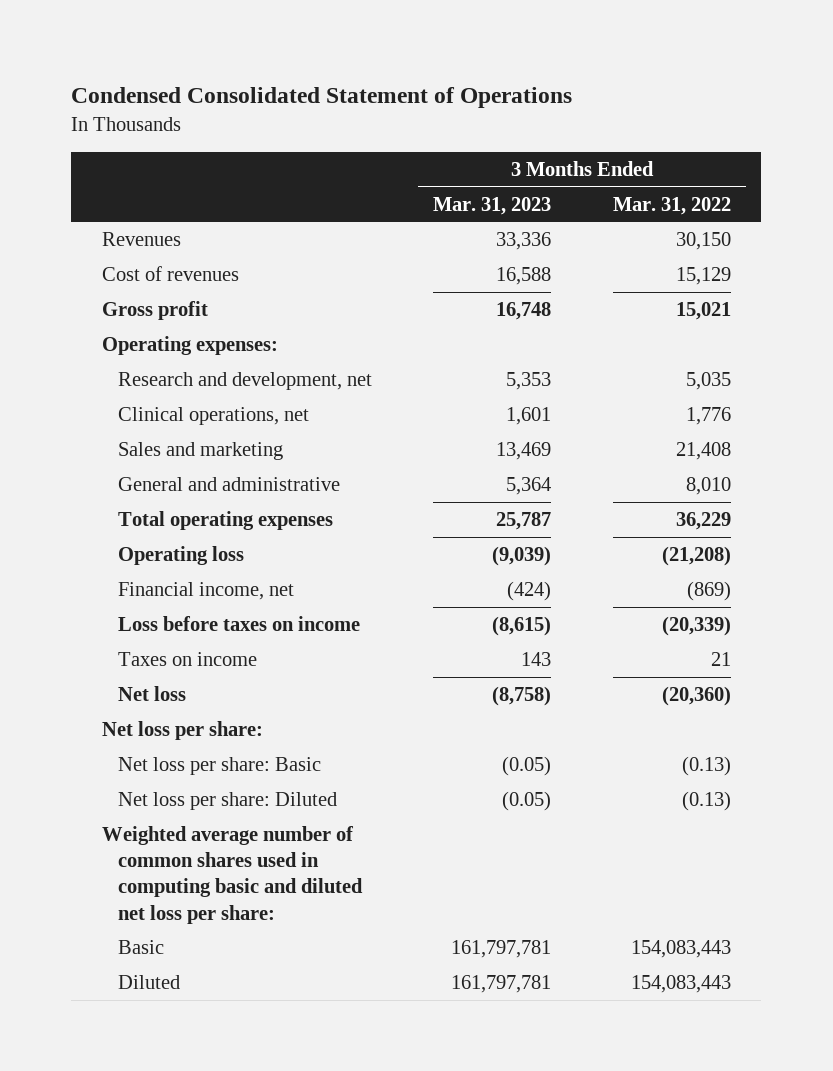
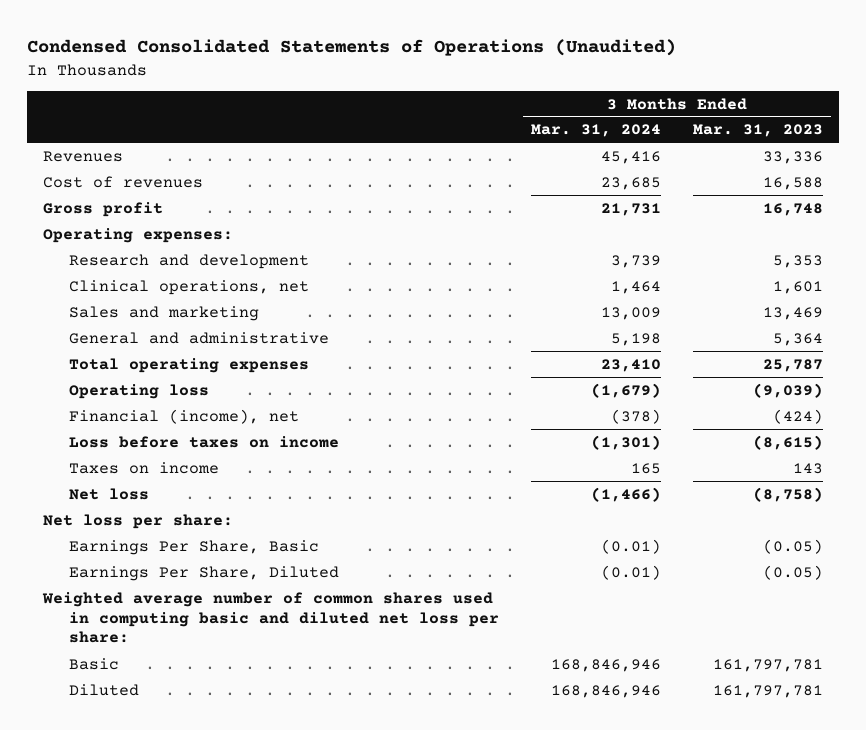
[71,87,573,109] Condensed Consolidated Statement of Operations -> [27,39,677,57] Condensed Consolidated Statements of Operations (Unaudited)
[612,196,731,215] Mar. 31, 2022 -> none
none -> [530,124,661,138] Mar. 31, 2024
[117,372,372,391] Research and development, net -> [68,253,309,269] Research and development
[117,582,294,601] Financial income, net -> [68,408,299,424] Financial (income), net
[117,757,321,776] Net loss per share: Basic -> [68,539,319,555] Earnings Per Share, Basic
[117,792,337,811] Net loss per share: Diluted -> [68,565,339,581] Earnings Per Share, Diluted

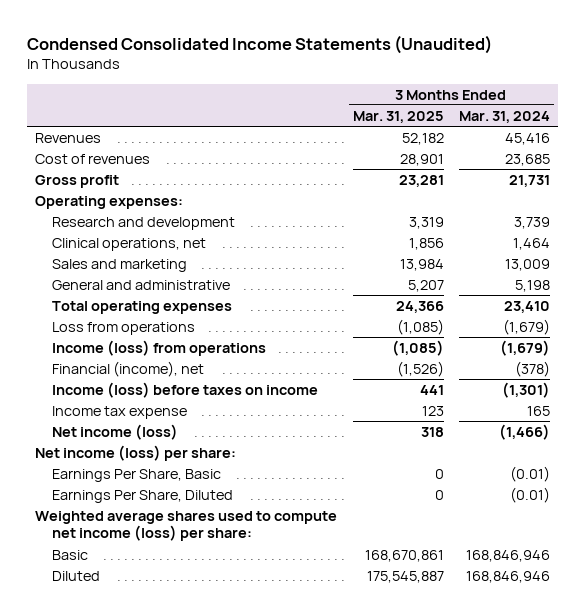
[27,39,677,57] Condensed Consolidated Statements of Operations (Unaudited) -> [27,34,493,54] Condensed Consolidated Income Statements (Unaudited)
[692,124,823,138] Mar. 31, 2023 -> none
none -> [352,110,444,123] Mar. 31, 2025
[68,383,209,399] Operating loss -> [52,321,196,335] Loss from operations
none -> [52,339,267,356] Income (loss) from operations
[68,435,339,448] Loss before taxes on income -> [52,381,319,398] Income (loss) before taxes on income
[68,461,219,474] Taxes on income -> [52,405,188,419] Income tax expense
[68,487,149,500] Net loss -> [52,423,179,440] Net income (loss)
[43,513,234,529] Net loss per share: -> [35,444,237,461] Net income (loss) per share:
[42,591,499,644] Weighted average number of common shares used in computing basic and diluted net loss per share: -> [35,510,338,542] Weighted average shares used to compute net income (loss) per share:

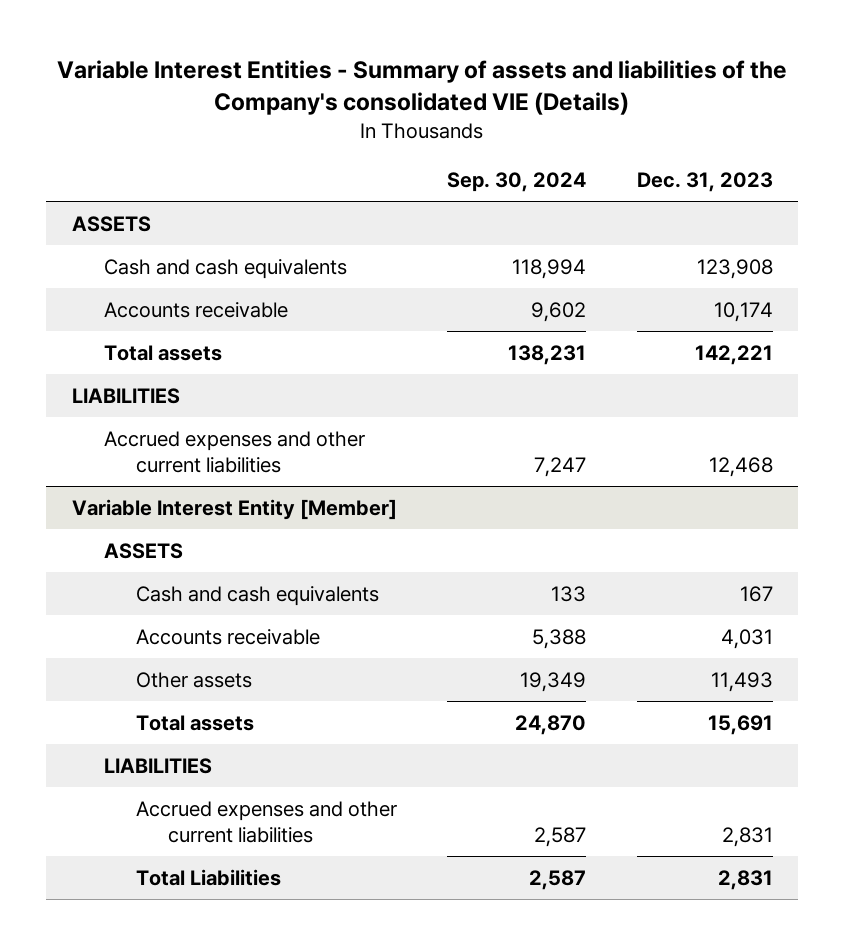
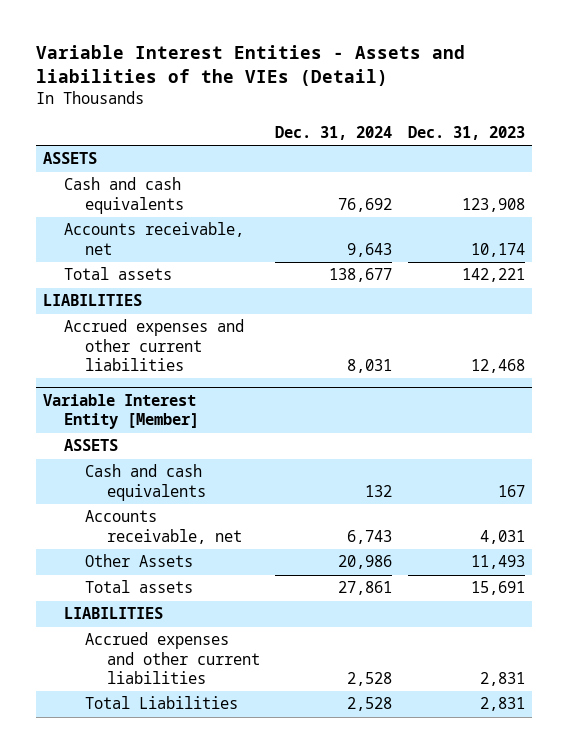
[57,60,788,116] Variable Interest Entities - Summary of assets and liabilities of the Company's consolidated VIE (Details) -> [35,45,465,87] Variable Interest Entities - Assets and liabilities of the VIEs (Detail)
[447,172,587,193] Sep. 30, 2024 -> none
none -> [275,125,393,140] Dec. 31, 2024
[103,301,288,318] Accounts receivable -> [64,222,245,255] Accounts receivable, net
[135,628,320,645] Accounts receivable -> [85,510,242,544] Accounts receivable, net
[135,671,252,688] Other assets -> [85,554,194,568] Other Assets

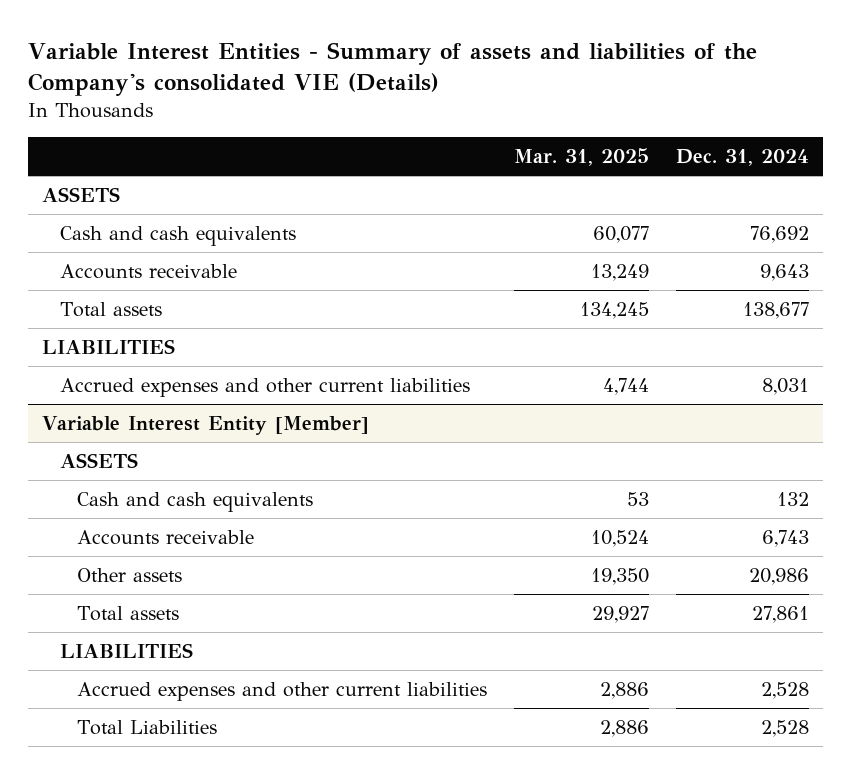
[35,45,465,87] Variable Interest Entities - Assets and liabilities of the VIEs (Detail) -> [28,42,758,96] Variable Interest Entities - Summary of assets and liabilities of the Company's consolidated VIE (Details)
[407,125,525,140] Dec. 31, 2023 -> none
none -> [514,147,650,166] Mar. 31, 2025
[64,222,245,255] Accounts receivable, net -> [59,264,237,280] Accounts receivable
[85,510,242,544] Accounts receivable, net -> [77,530,255,546] Accounts receivable
[85,554,194,568] Other Assets -> [77,568,183,583] Other assets

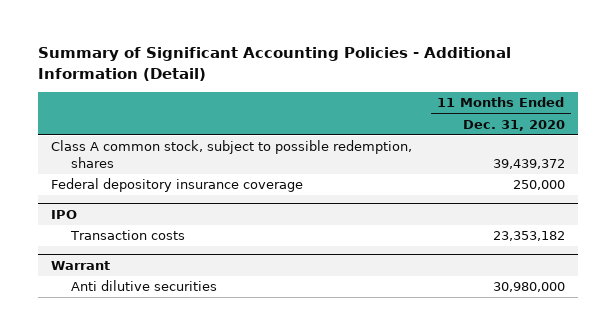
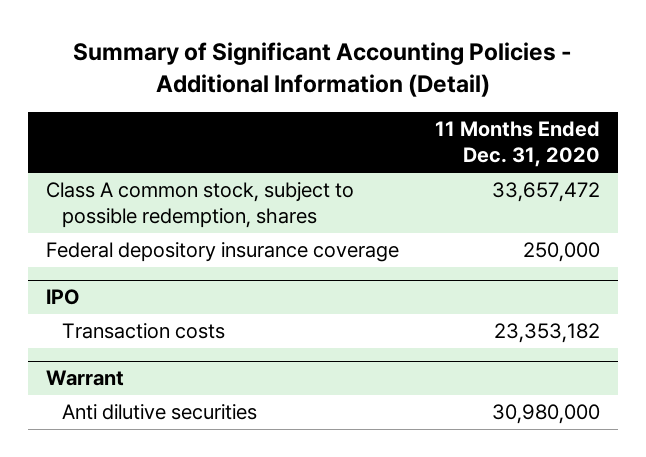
[492,158,565,169] 39,439,372 -> [491,182,600,203] 33,657,472

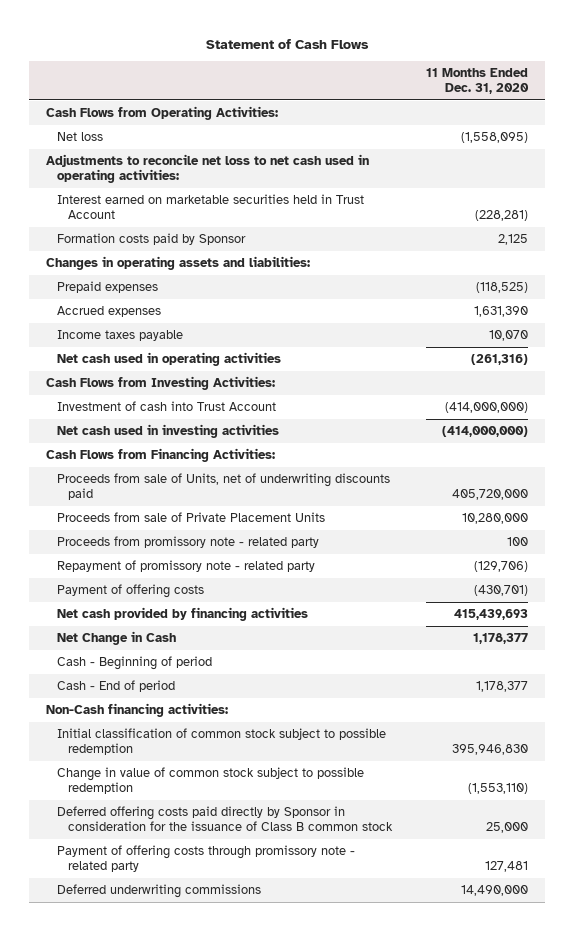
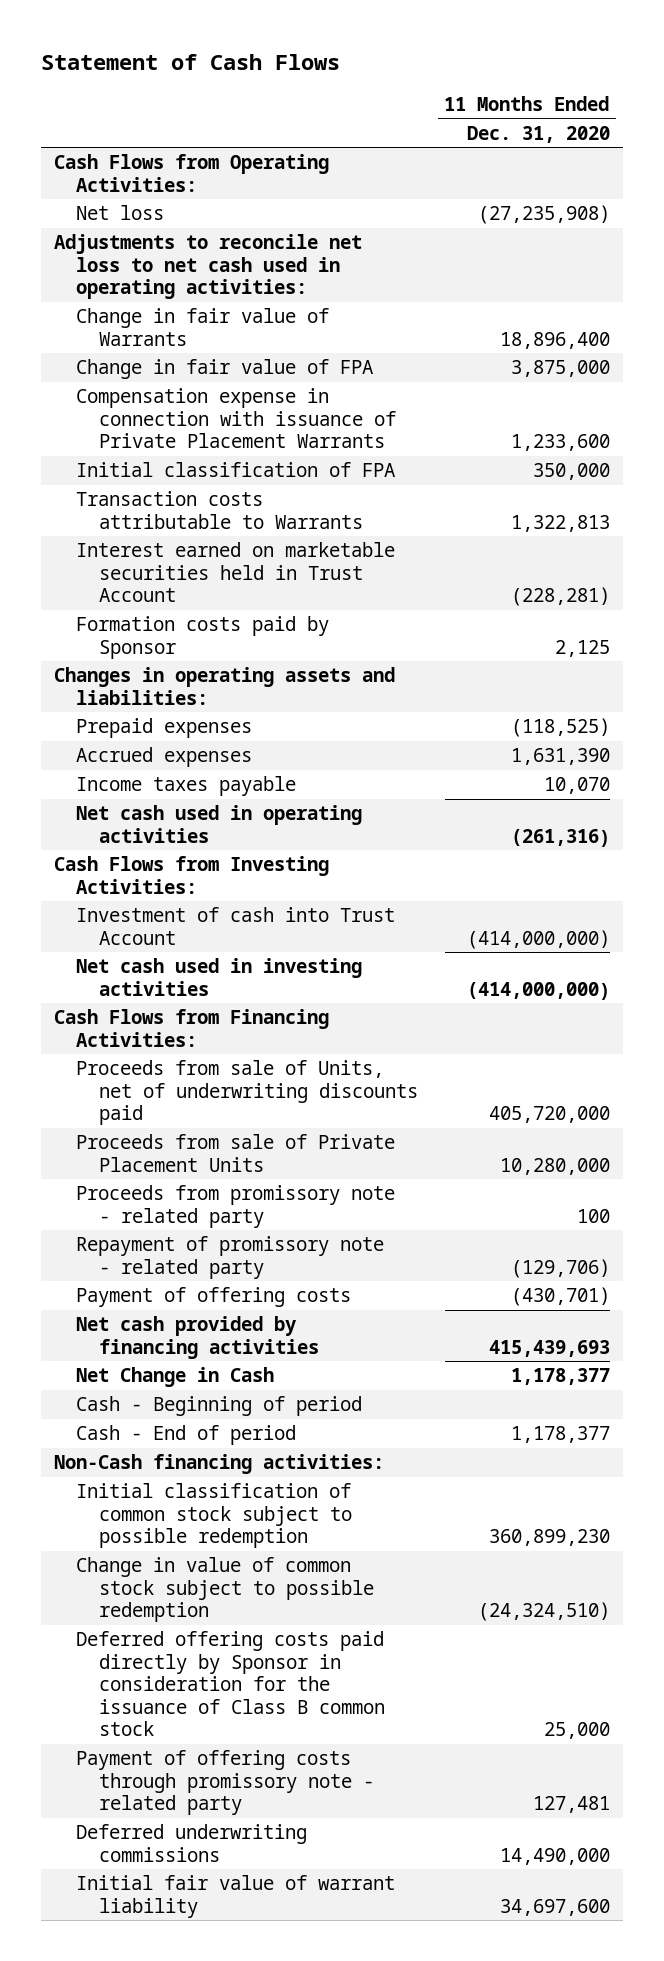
[460,132,528,144] (1,558,095) -> [477,205,610,225] (27,235,908)
none -> [76,308,330,346] Change in fair value of Warrants
none -> [76,359,375,380] Change in fair value of FPA
none -> [76,388,396,449] Compensation expense in connection with issuance of Private Placement Warrants
none -> [76,462,397,478] Initial classification of FPA
none -> [76,491,363,529] Transaction costs attributable to Warrants
[451,744,528,756] 395,946,830 -> [488,1529,610,1547] 360,899,230
[467,783,528,795] (1,553,110) -> [477,1602,610,1622] (24,324,510)
none -> [76,1875,396,1918] Initial fair value of warrant liability

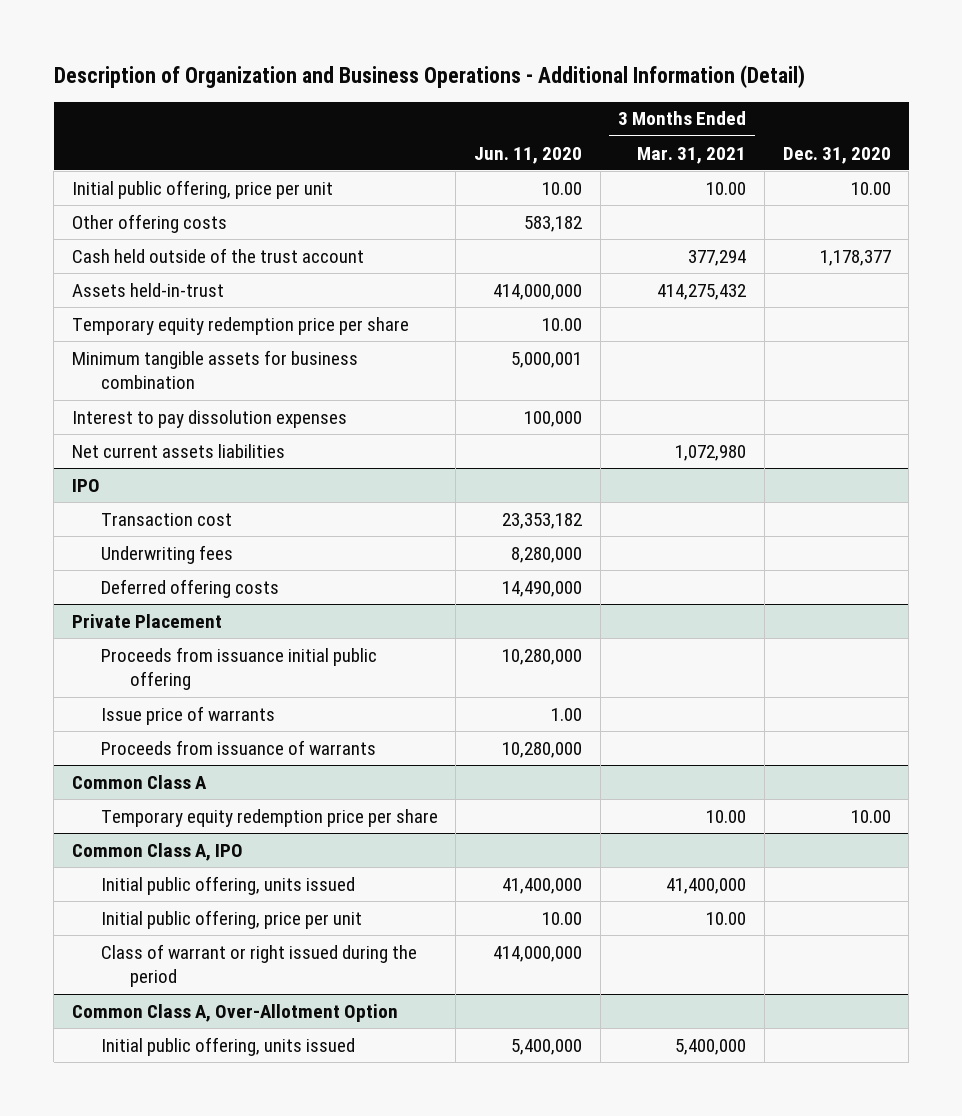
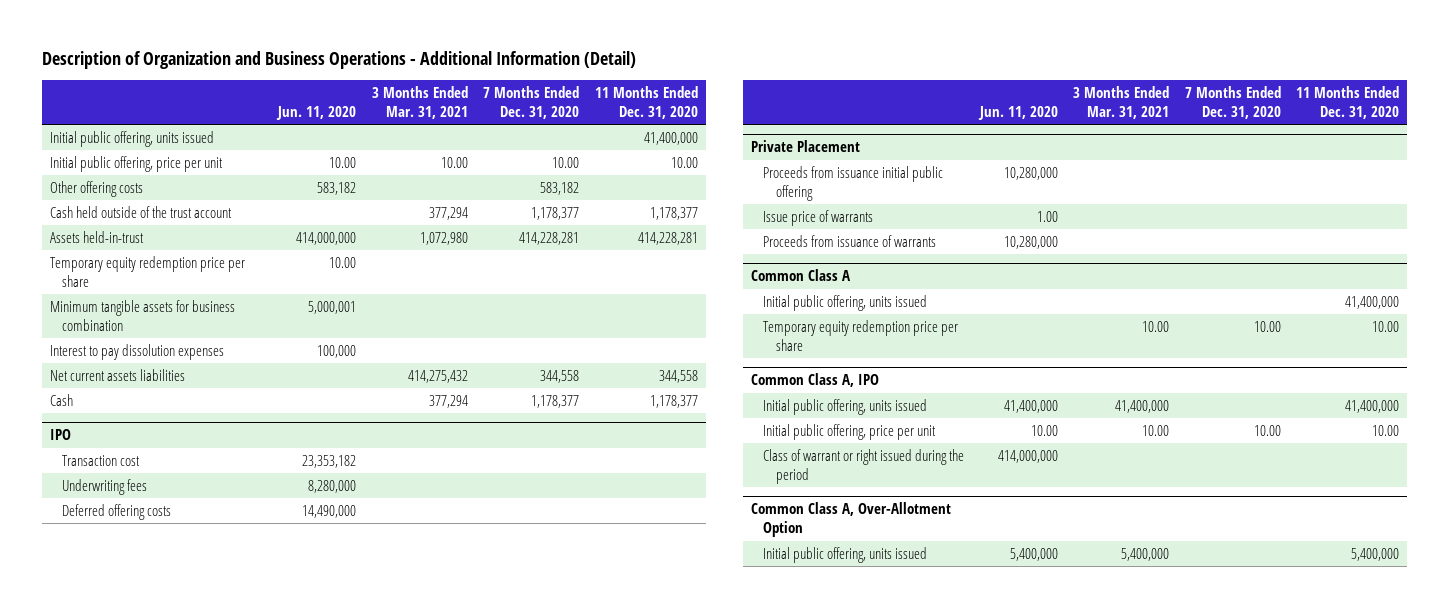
[782,146,891,164] Dec. 31, 2020 -> none
none -> [483,86,580,120] 7 Months Ended Dec. 31, 2020
none -> [594,86,698,120] 11 Months Ended Dec. 31, 2020
none -> [49,130,214,147] Initial public offering, units issued
[657,283,747,300] 414,275,432 -> [419,231,468,245] 1,072,980
[675,444,747,461] 1,072,980 -> [407,369,468,383] 414,275,432
none -> [49,393,73,406] Cash
none -> [763,294,928,311] Initial public offering, units issued

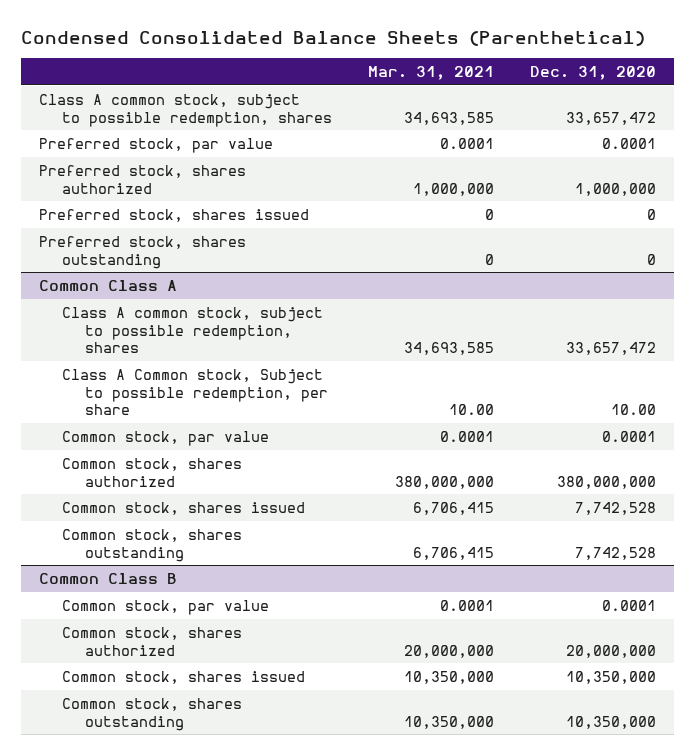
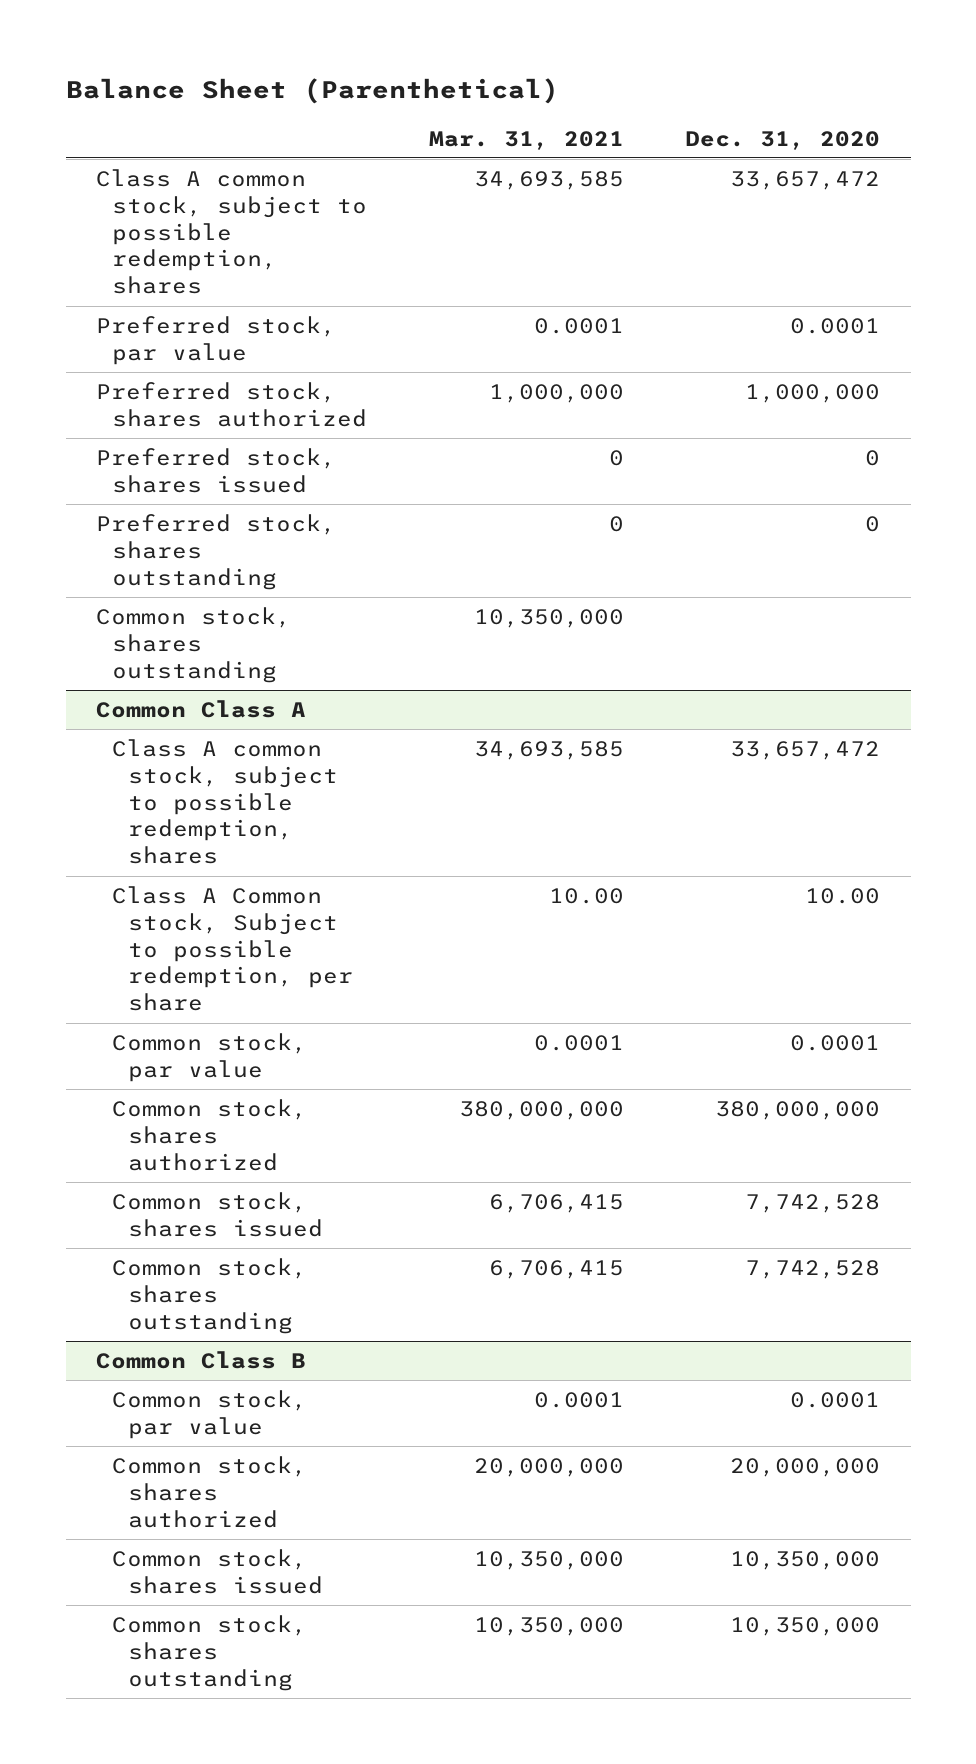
[20,30,645,46] Condensed Consolidated Balance Sheets (Parenthetical) -> [65,77,559,104] Balance Sheet (Parenthetical)
none -> [96,606,292,683] Common stock, shares outstanding

